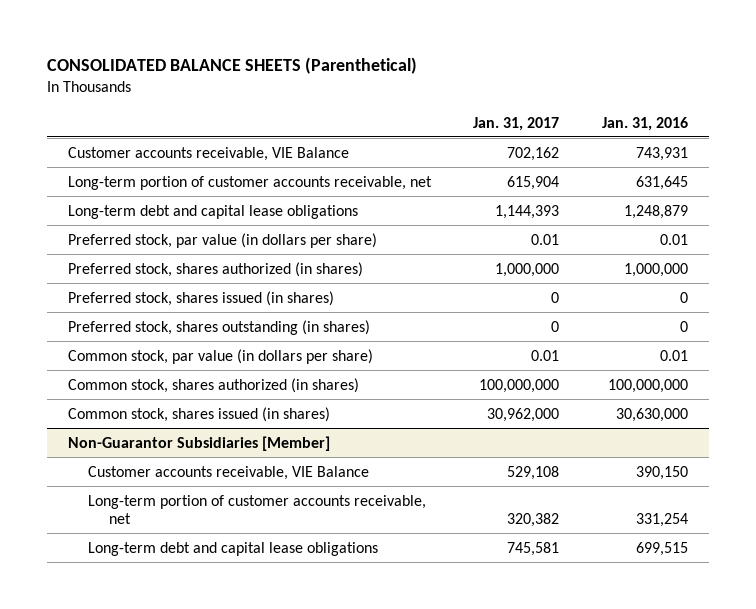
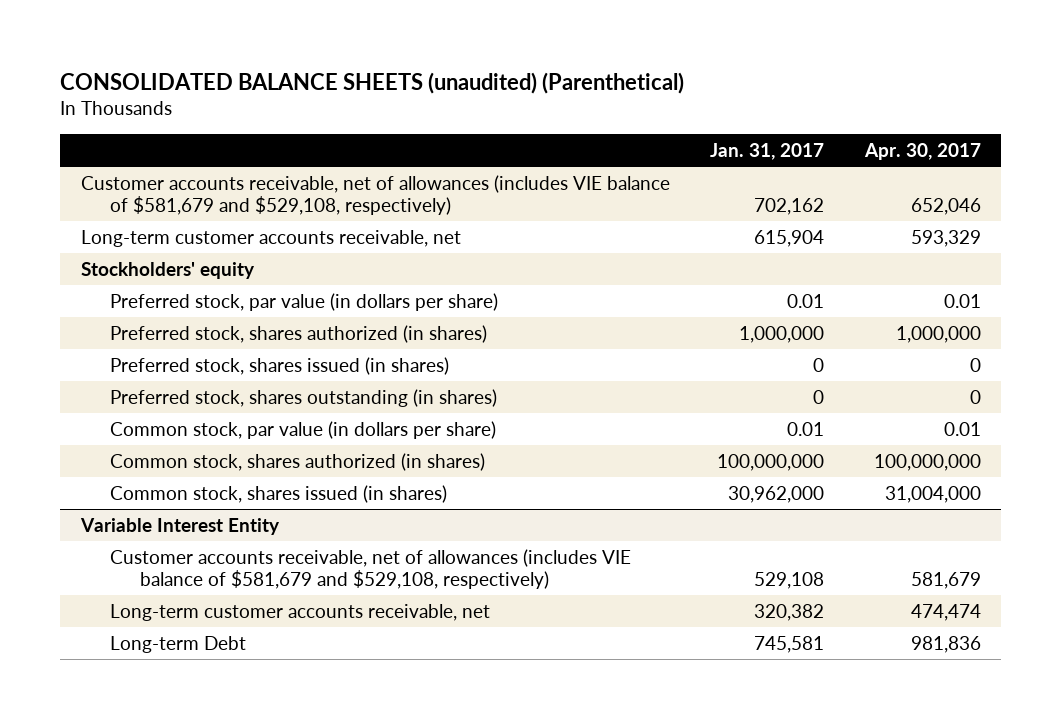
[46,57,417,75] CONSOLIDATED BALANCE SHEETS (Parenthetical) -> [60,71,685,94] CONSOLIDATED BALANCE SHEETS (unaudited) (Parenthetical)
[601,116,688,131] Jan. 31, 2016 -> none
none -> [863,142,981,160] Apr. 30, 2017
[67,204,358,219] Long-term debt and capital lease obligations -> none
[67,146,349,161] Customer accounts receivable, VIE Balance -> [80,174,670,215] Customer accounts receivable, net of allowances (includes VIE balance of $581,679 and $529,108, respectively)
[67,175,432,190] Long-term portion of customer accounts receivable, net -> [80,229,461,247] Long-term customer accounts receivable, net
none -> [80,261,255,279] Stockholders' equity
[67,435,330,451] Non-Guarantor Subsidiaries [Member] -> none
none -> [79,517,280,535] Variable Interest Entity
[88,465,370,480] Customer accounts receivable, VIE Balance -> [110,548,632,589] Customer accounts receivable, net of allowances (includes VIE balance of $581,679 and $529,108, respectively)
[88,494,427,524] Long-term portion of customer accounts receivable, net -> [110,603,491,621] Long-term customer accounts receivable, net
[88,541,379,556] Long-term debt and capital lease obligations -> [110,635,247,653] Long-term Debt

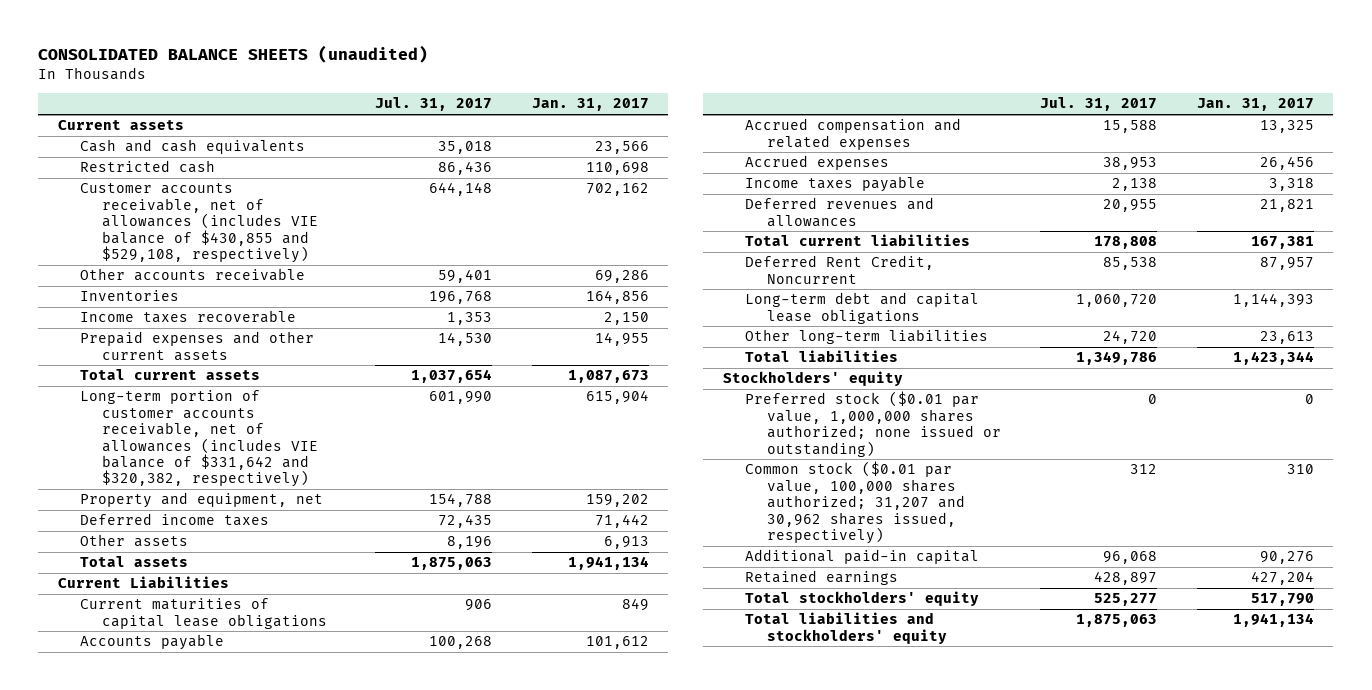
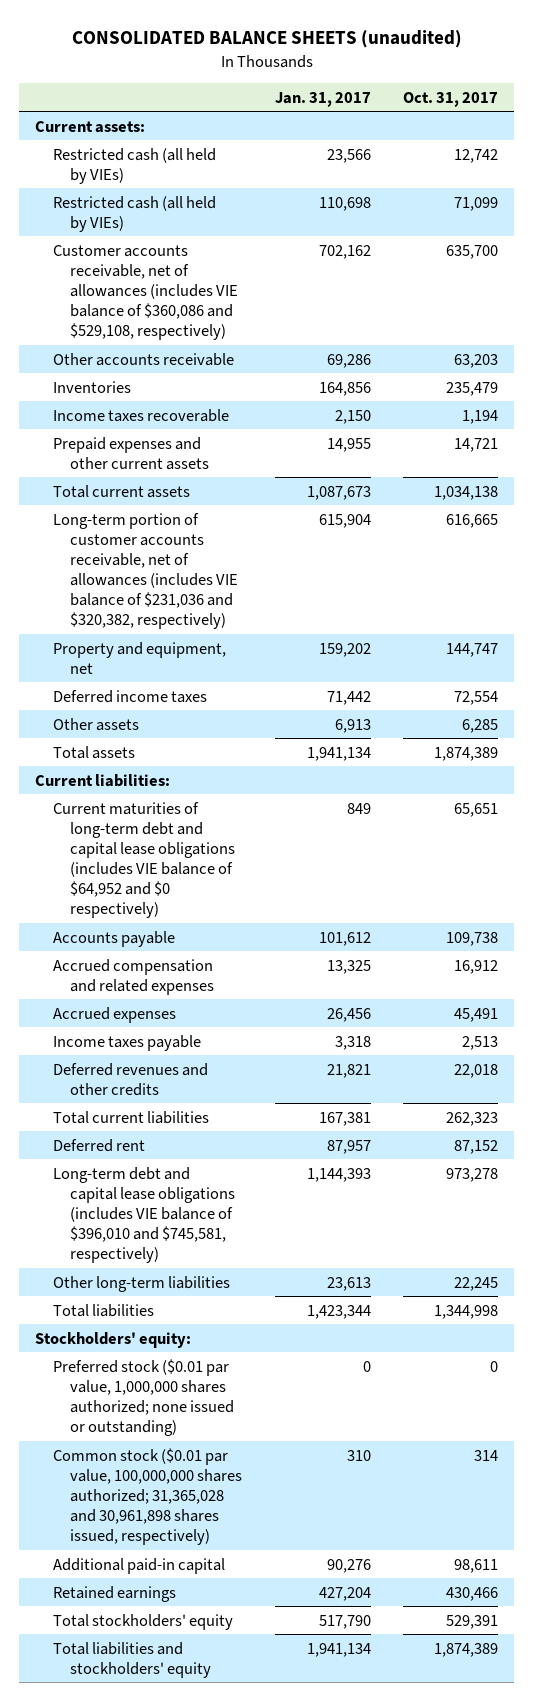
[375,97,493,112] Jul. 31, 2017 -> none
none -> [403,91,499,107] Oct. 31, 2017
[57,120,184,131] Current assets -> [35,120,146,133] Current assets:
[79,139,305,155] Cash and cash equivalents -> [52,147,216,184] Restricted cash (all held by VIEs)
[79,160,215,174] Restricted cash -> [52,195,216,232] Restricted cash (all held by VIEs)
[79,183,318,264] Customer accounts receivable, net of allowances (includes VIE balance of $430,855 and $529,108, respectively) -> [52,244,239,340] Customer accounts receivable, net of allowances (includes VIE balance of $360,086 and $529,108, respectively)
[79,390,318,488] Long-term portion of customer accounts receivable, net of allowances (includes VIE balance of $331,642 and $320,382, respectively) -> [52,512,239,630] Long-term portion of customer accounts receivable, net of allowances (includes VIE balance of $231,036 and $320,382, respectively)
[57,576,229,589] Current Liabilities -> [35,773,171,787] Current liabilities:
[79,598,327,629] Current maturities of capital lease obligations -> [52,801,236,919] Current maturities of long-term debt and capital lease obligations (includes VIE balance of $64,952 and $0 respectively)
[745,197,935,227] Deferred revenues and allowances -> [52,1062,208,1096] Deferred revenues and other credits
[745,255,935,284] Deferred Rent Credit, Noncurrent -> [52,1138,145,1152] Deferred rent
[745,292,980,324] Long-term debt and capital lease obligations -> [52,1166,236,1263] Long-term debt and capital lease obligations (includes VIE balance of $396,010 and $745,581, respectively)
[723,371,904,387] Stockholders' equity -> [35,1331,192,1348] Stockholders' equity:
[745,461,966,545] Common stock ($0.01 par value, 100,000 shares authorized; 31,207 and 30,962 shares issued, respectively) -> [52,1447,243,1545] Common stock ($0.01 par value, 100,000,000 shares authorized; 31,365,028 and 30,961,898 shares issued, respectively)

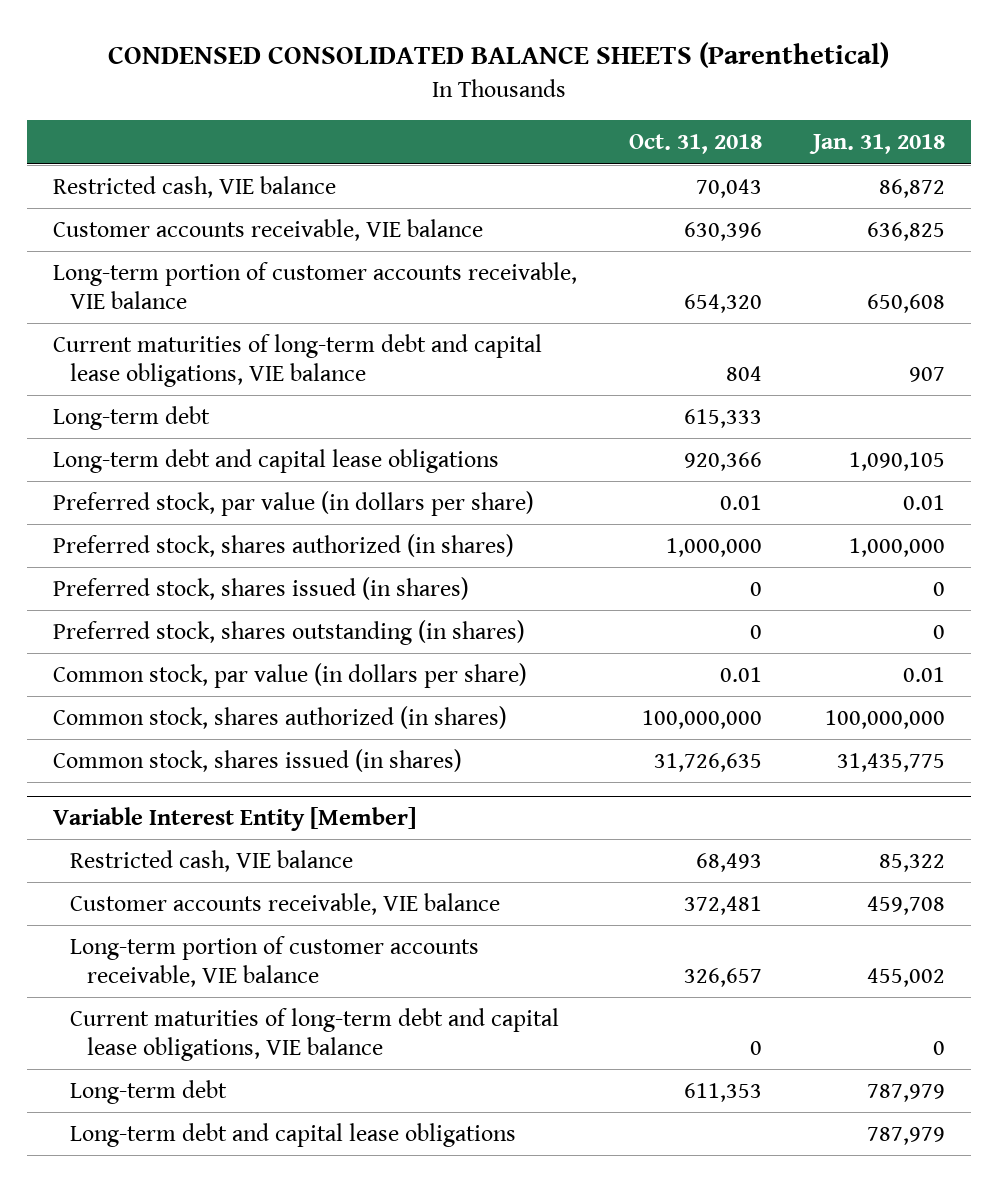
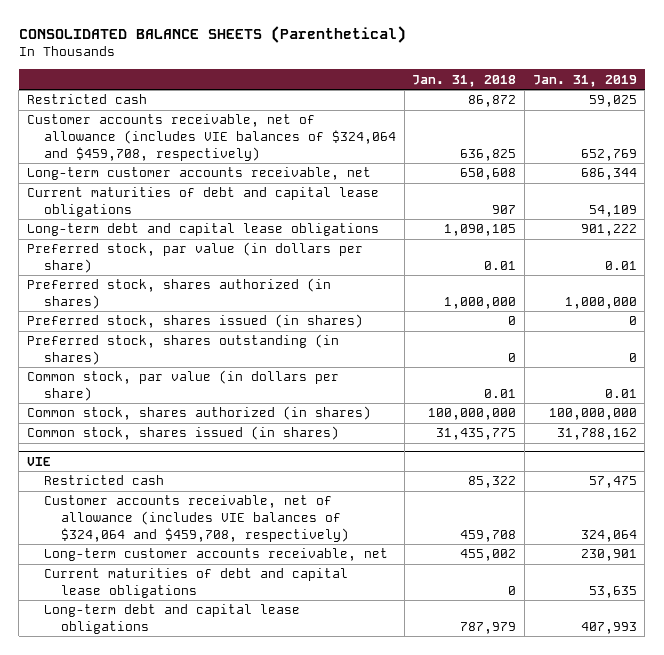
[108,42,890,69] CONDENSED CONSOLIDATED BALANCE SHEETS (Parenthetical) -> [18,26,406,44] CONSOLIDATED BALANCE SHEETS (Parenthetical)
[628,134,762,155] Oct. 31, 2018 -> none
none -> [532,74,637,87] Jan. 31, 2019
[53,405,211,430] Long-term debt -> none
[53,175,337,198] Restricted cash, VIE balance -> [27,94,148,105] Restricted cash
[53,218,484,241] Customer accounts receivable, VIE balance -> [27,114,396,161] Customer accounts receivable, net of allowance (includes VIE balances of $324,064 and $459,708, respectively)
[53,261,578,309] Long-term portion of customer accounts receivable, VIE balance -> [27,167,372,181] Long-term customer accounts receivable, net
[53,333,543,387] Current maturities of long-term debt and capital lease obligations, VIE balance -> [27,187,380,218] Current maturities of debt and capital lease obligations
[69,1079,227,1104] Long-term debt -> none
[53,807,417,832] Variable Interest Entity [Member] -> [27,456,52,466] VIE
[69,849,353,872] Restricted cash, VIE balance -> [43,475,164,486] Restricted cash
[69,892,500,915] Customer accounts receivable, VIE balance -> [43,495,349,542] Customer accounts receivable, net of allowance (includes VIE balances of $324,064 and $459,708, respectively)
[69,935,479,987] Long-term portion of customer accounts receivable, VIE balance -> [43,548,388,562] Long-term customer accounts receivable, net
[69,1007,559,1061] Current maturities of long-term debt and capital lease obligations, VIE balance -> [43,568,348,599] Current maturities of debt and capital lease obligations

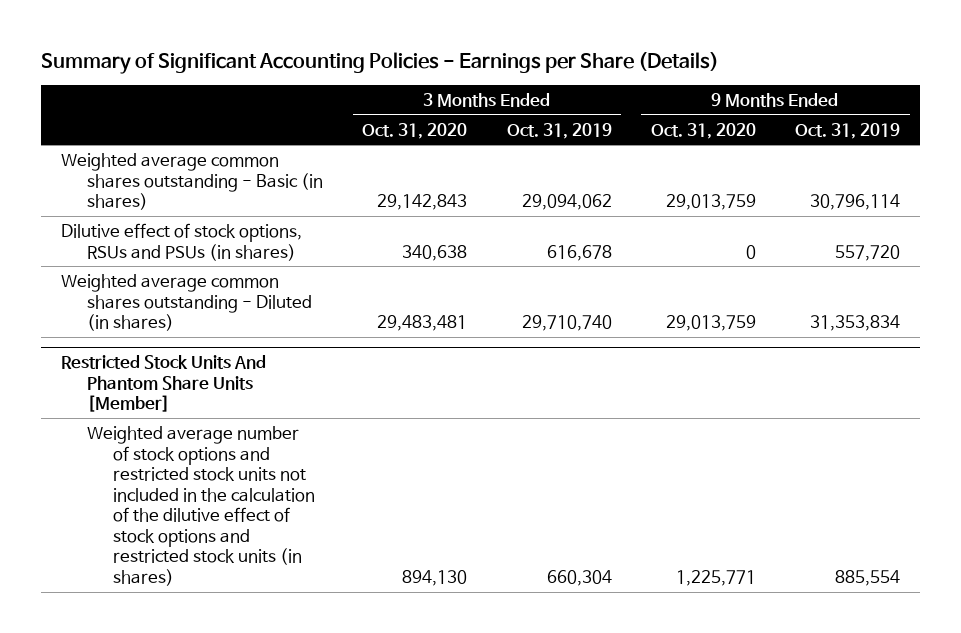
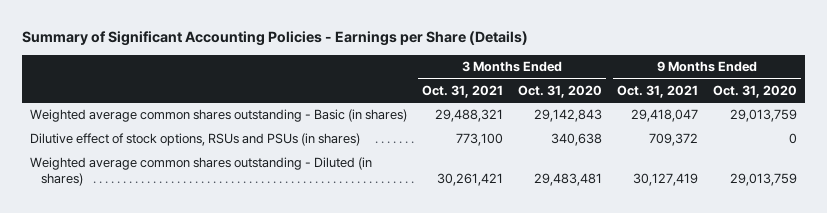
[506,122,612,139] Oct. 31, 2019 -> none
[795,122,901,139] Oct. 31, 2019 -> none
none -> [421,84,503,98] Oct. 31, 2021
none -> [617,84,699,98] Oct. 31, 2021
[60,355,266,413] Restricted Stock Units And Phantom Share Units [Member] -> none
[87,426,316,586] Weighted average number of stock options and restricted stock units not included in the calculation of the dilutive effect of stock options and restricted stock units (in shares) -> none

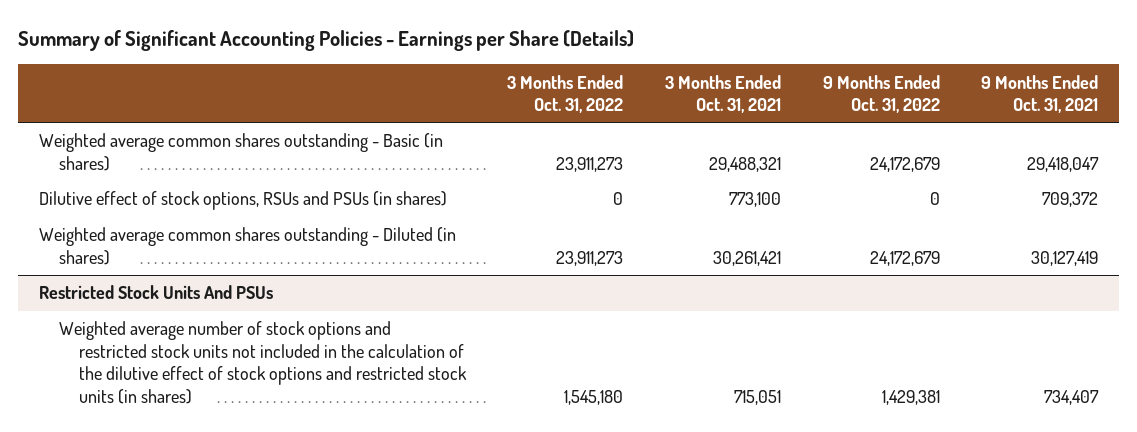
[517,84,602,98] Oct. 31, 2020 -> none
[713,84,798,98] Oct. 31, 2020 -> none
none -> [507,74,624,114] 3 Months Ended Oct. 31, 2022
none -> [822,74,940,114] 9 Months Ended Oct. 31, 2022
none -> [39,285,274,300] Restricted Stock Units And PSUs
none -> [58,321,467,404] Weighted average number of stock options and restricted stock units not included in the calculation of the dilutive effect of stock options and restricted stock units (in shares)

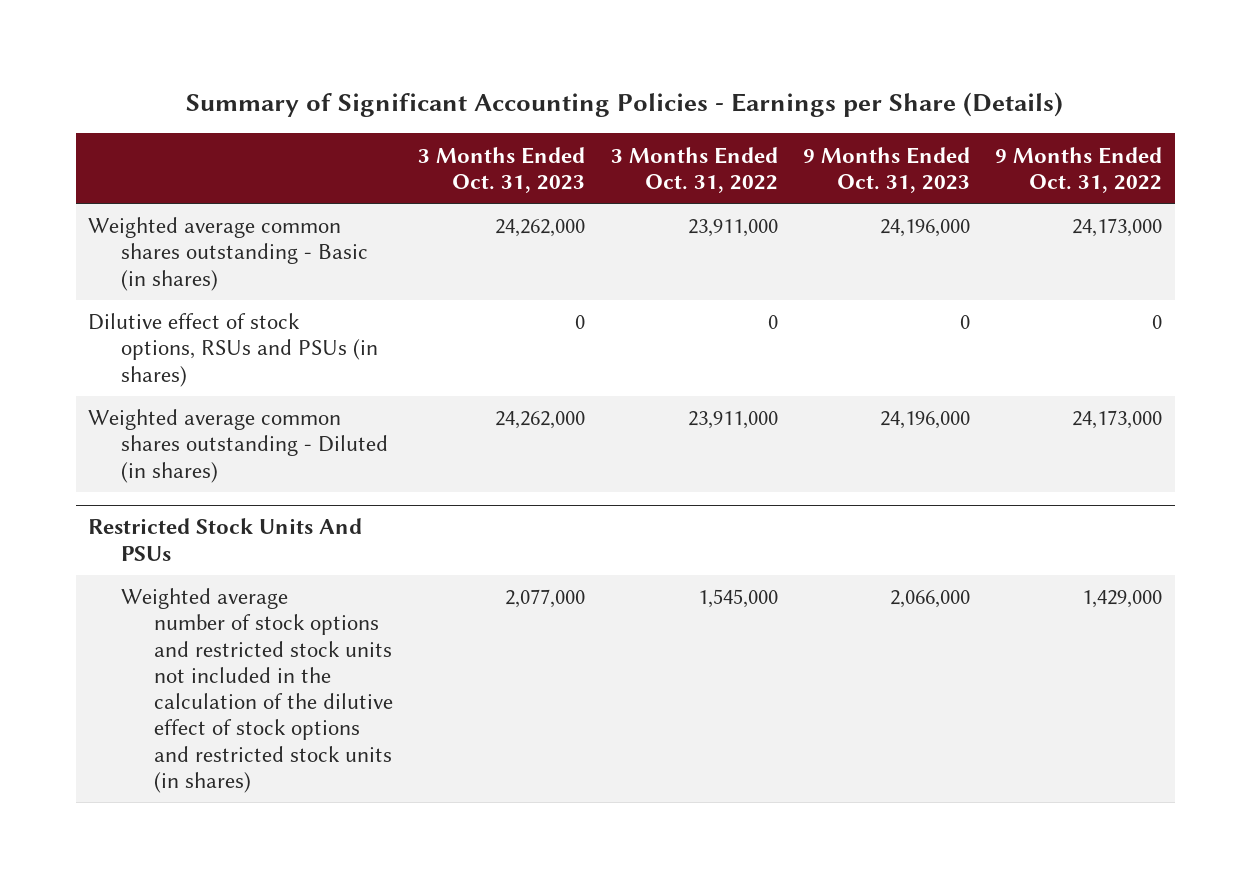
[664,74,781,114] 3 Months Ended Oct. 31, 2021 -> none
[981,74,1099,114] 9 Months Ended Oct. 31, 2021 -> none
none -> [418,146,586,193] 3 Months Ended Oct. 31, 2023
none -> [802,146,970,193] 9 Months Ended Oct. 31, 2023
[556,156,624,172] 23,911,273 -> [687,219,778,238] 23,911,000
[869,156,940,172] 24,172,679 -> [1072,218,1163,238] 24,173,000
[556,250,624,266] 23,911,273 -> [687,411,778,430] 23,911,000
[869,250,940,266] 24,172,679 -> [1072,410,1163,430] 24,173,000
[564,389,624,405] 1,545,180 -> [697,589,778,609] 1,545,000
[881,389,940,405] 1,429,381 -> [1082,590,1163,609] 1,429,000

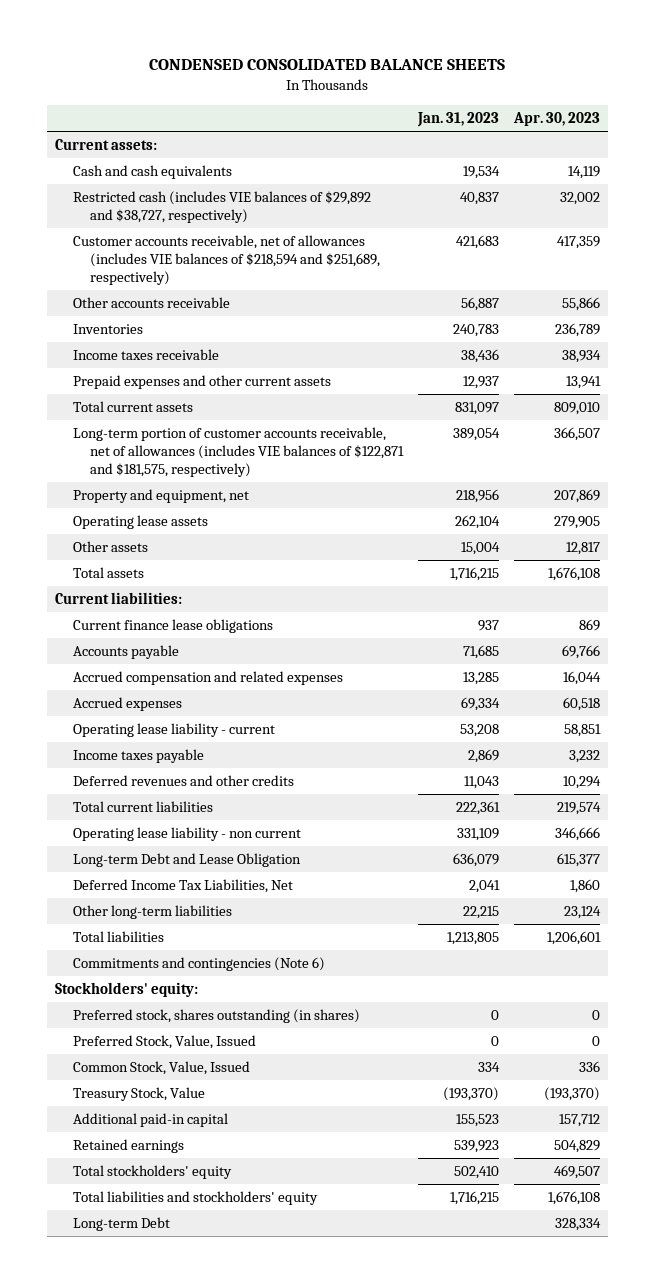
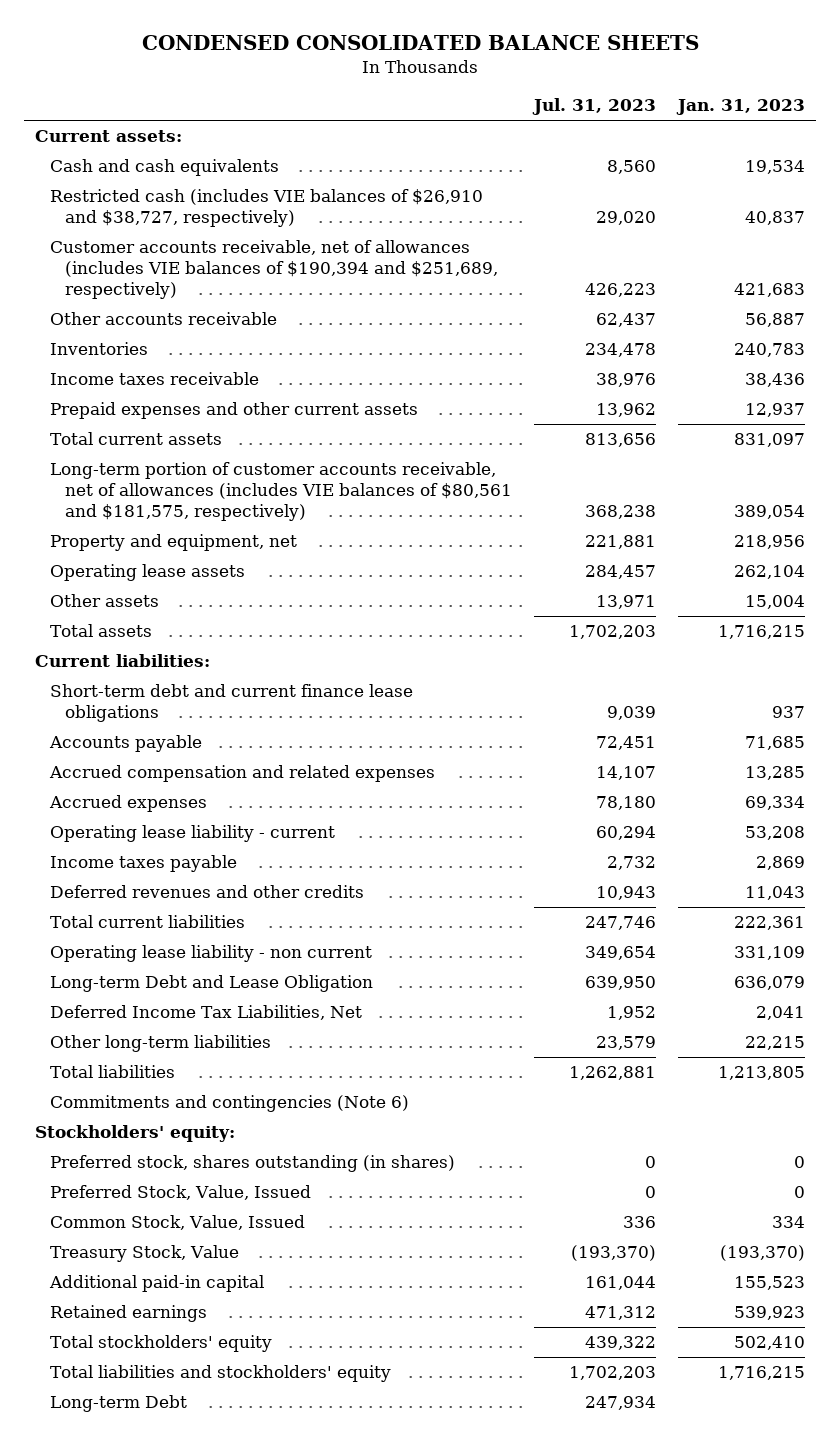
[513,112,601,127] Apr. 30, 2023 -> none
none -> [532,98,657,116] Jul. 31, 2023
[72,191,371,223] Restricted cash (includes VIE balances of $29,892 and $38,727, respectively) -> [50,189,484,228] Restricted cash (includes VIE balances of $26,910 and $38,727, respectively)
[72,235,381,285] Customer accounts receivable, net of allowances (includes VIE balances of $218,594 and $251,689, respectively) -> [50,240,499,299] Customer accounts receivable, net of allowances (includes VIE balances of $190,394 and $251,689, respectively)
[72,427,405,477] Long-term portion of customer accounts receivable, net of allowances (includes VIE balances of $122,871 and $181,575, respectively) -> [50,462,513,521] Long-term portion of customer accounts receivable, net of allowances (includes VIE balances of $80,561 and $181,575, respectively)
[72,619,273,634] Current finance lease obligations -> [50,684,414,723] Short-term debt and current finance lease obligations

